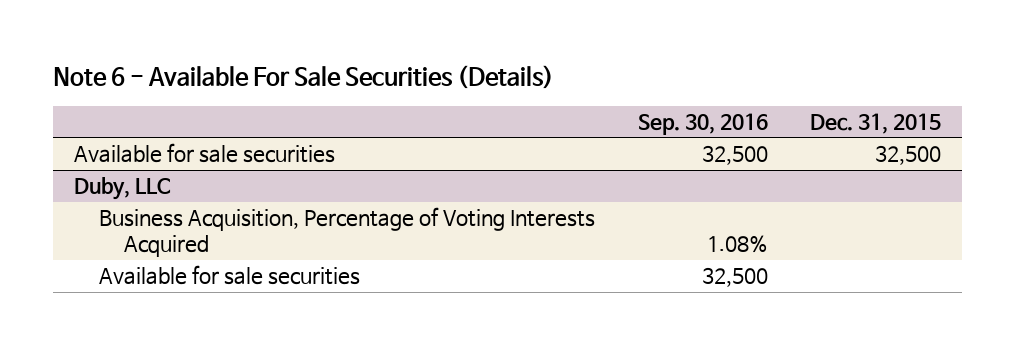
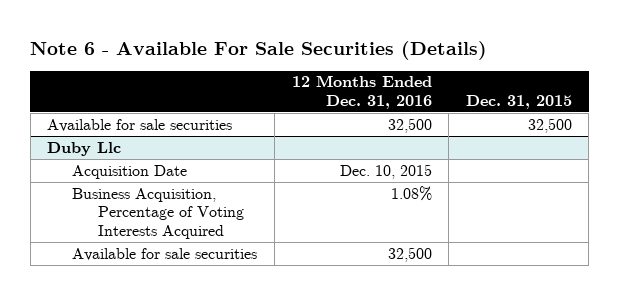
[637,112,768,135] Sep. 30, 2016 -> none
none -> [291,75,432,110] 12 Months Ended Dec. 31, 2016
[73,177,171,201] Duby, LLC -> [47,141,122,156] Duby Llc
none -> [72,164,188,179] Acquisition Date

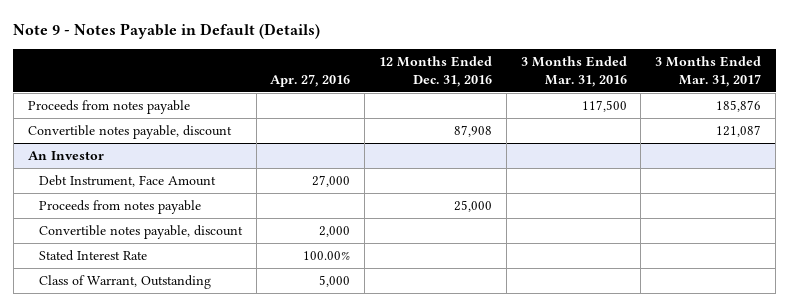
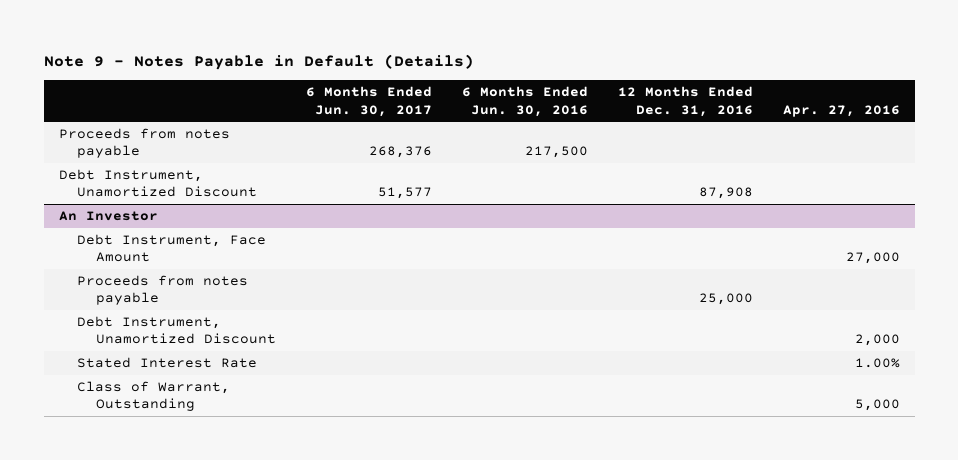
[520,56,627,87] 3 Months Ended Mar. 31, 2016 -> none
[655,56,762,87] 3 Months Ended Mar. 31, 2017 -> none
none -> [305,86,432,117] 6 Months Ended Jun. 30, 2017
none -> [461,86,588,117] 6 Months Ended Jun. 30, 2016
[27,125,232,140] Convertible notes payable, discount -> [58,169,258,198] Debt Instrument, Unamortized Discount
[38,225,243,240] Convertible notes payable, discount -> [77,316,276,345] Debt Instrument, Unamortized Discount
[303,251,351,261] 100.00% -> [854,358,900,369] 1.00%

